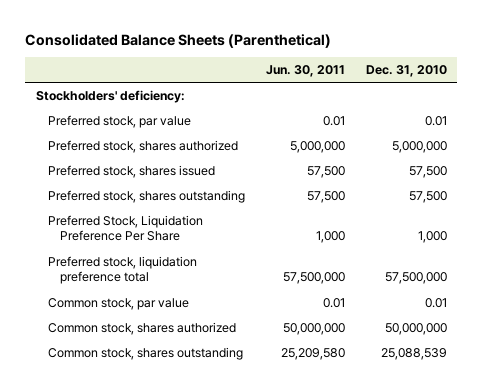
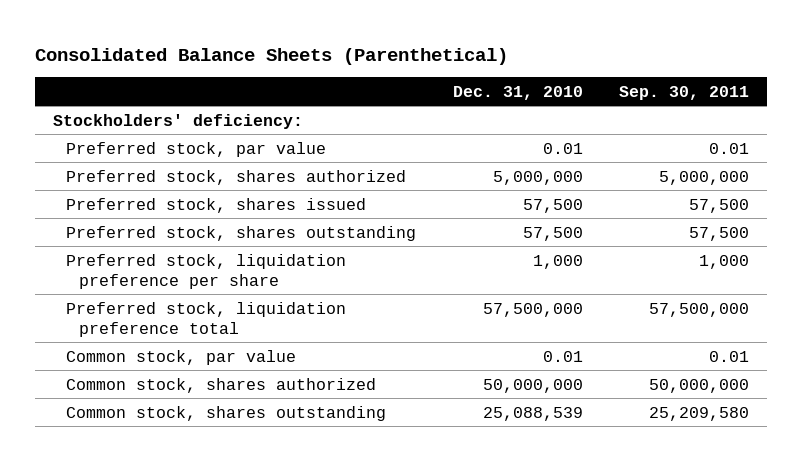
[265,65,345,78] Jun. 30, 2011 -> none
none -> [619,85,750,100] Sep. 30, 2011
[47,215,203,242] Preferred Stock, Liquidation Preference Per Share -> [66,253,347,289] Preferred stock, liquidation preference per share

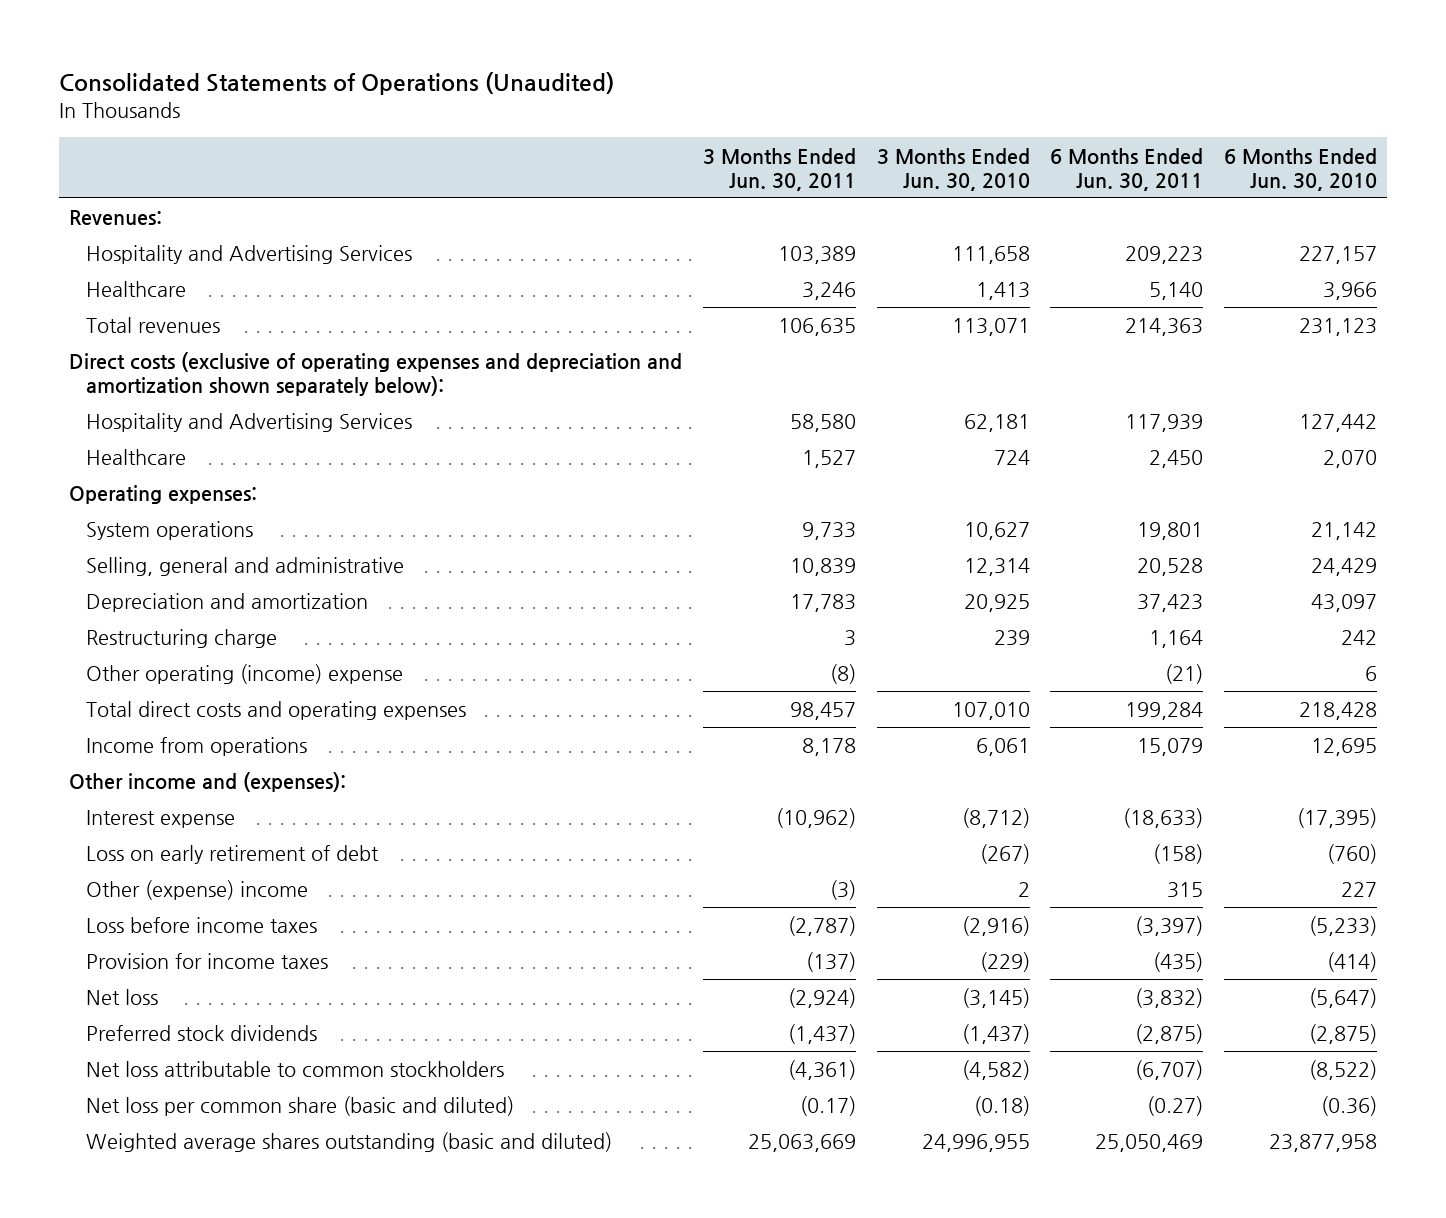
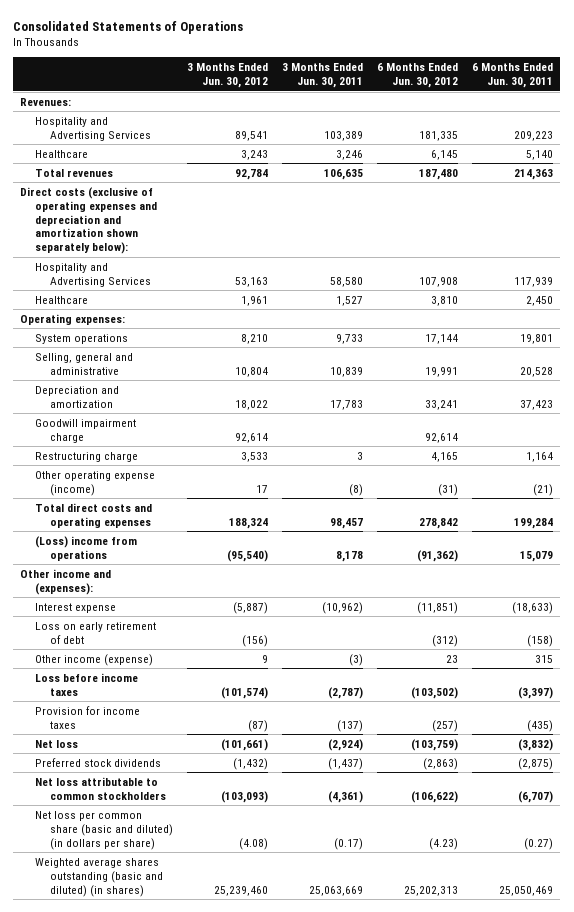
[59,72,615,96] Consolidated Statements of Operations (Unaudited) -> [13,20,244,34] Consolidated Statements of Operations
[876,147,1030,191] 3 Months Ended Jun. 30, 2010 -> none
[1223,147,1377,191] 6 Months Ended Jun. 30, 2010 -> none
none -> [186,62,268,88] 3 Months Ended Jun. 30, 2012
none -> [377,62,459,88] 6 Months Ended Jun. 30, 2012
none -> [35,418,137,443] Goodwill impairment charge
[86,664,404,685] Other operating (income) expense -> [35,470,156,496] Other operating expense (income)
[86,737,308,757] Income from operations -> [35,535,138,561] (Loss) income from operations
[86,880,309,901] Other (expense) income -> [35,653,154,666] Other income (expense)
[86,1096,515,1117] Net loss per common share (basic and diluted) -> [35,810,173,850] Net loss per common share (basic and diluted) (in dollars per share)
[86,1132,613,1153] Weighted average shares outstanding (basic and diluted) -> [35,857,163,897] Weighted average shares outstanding (basic and diluted) (in shares)

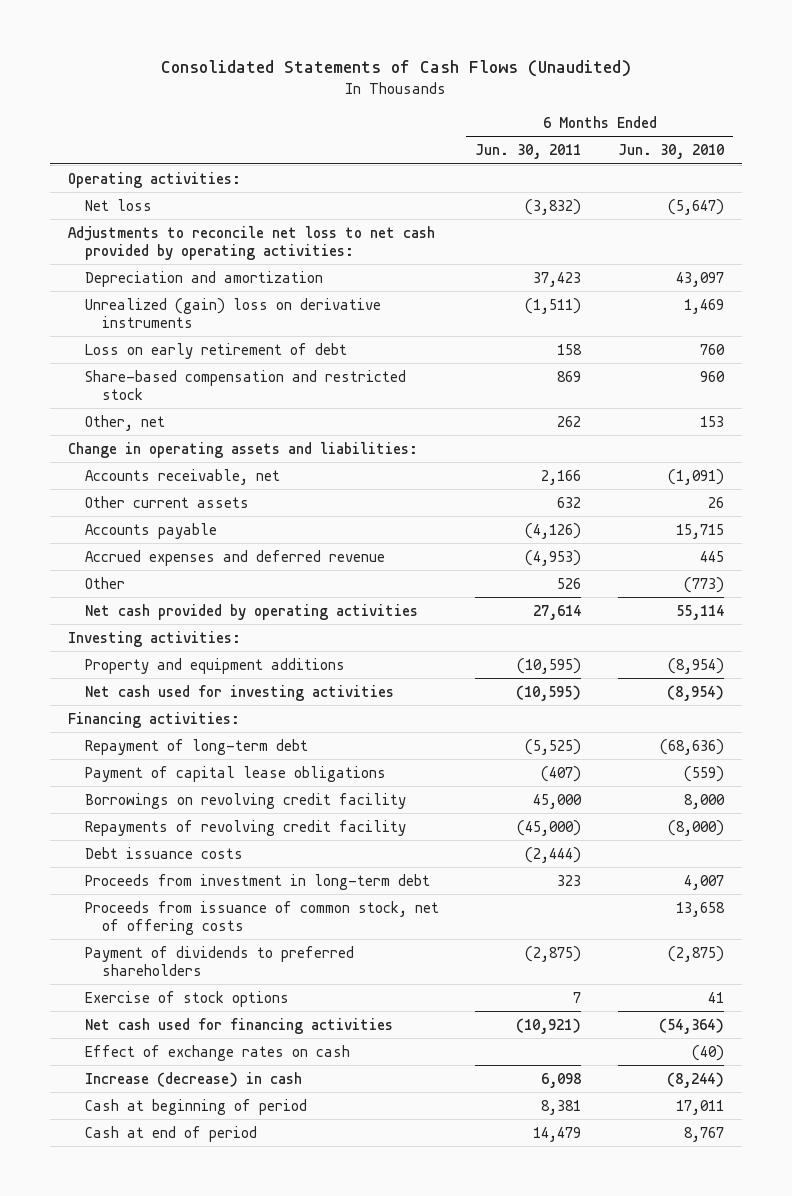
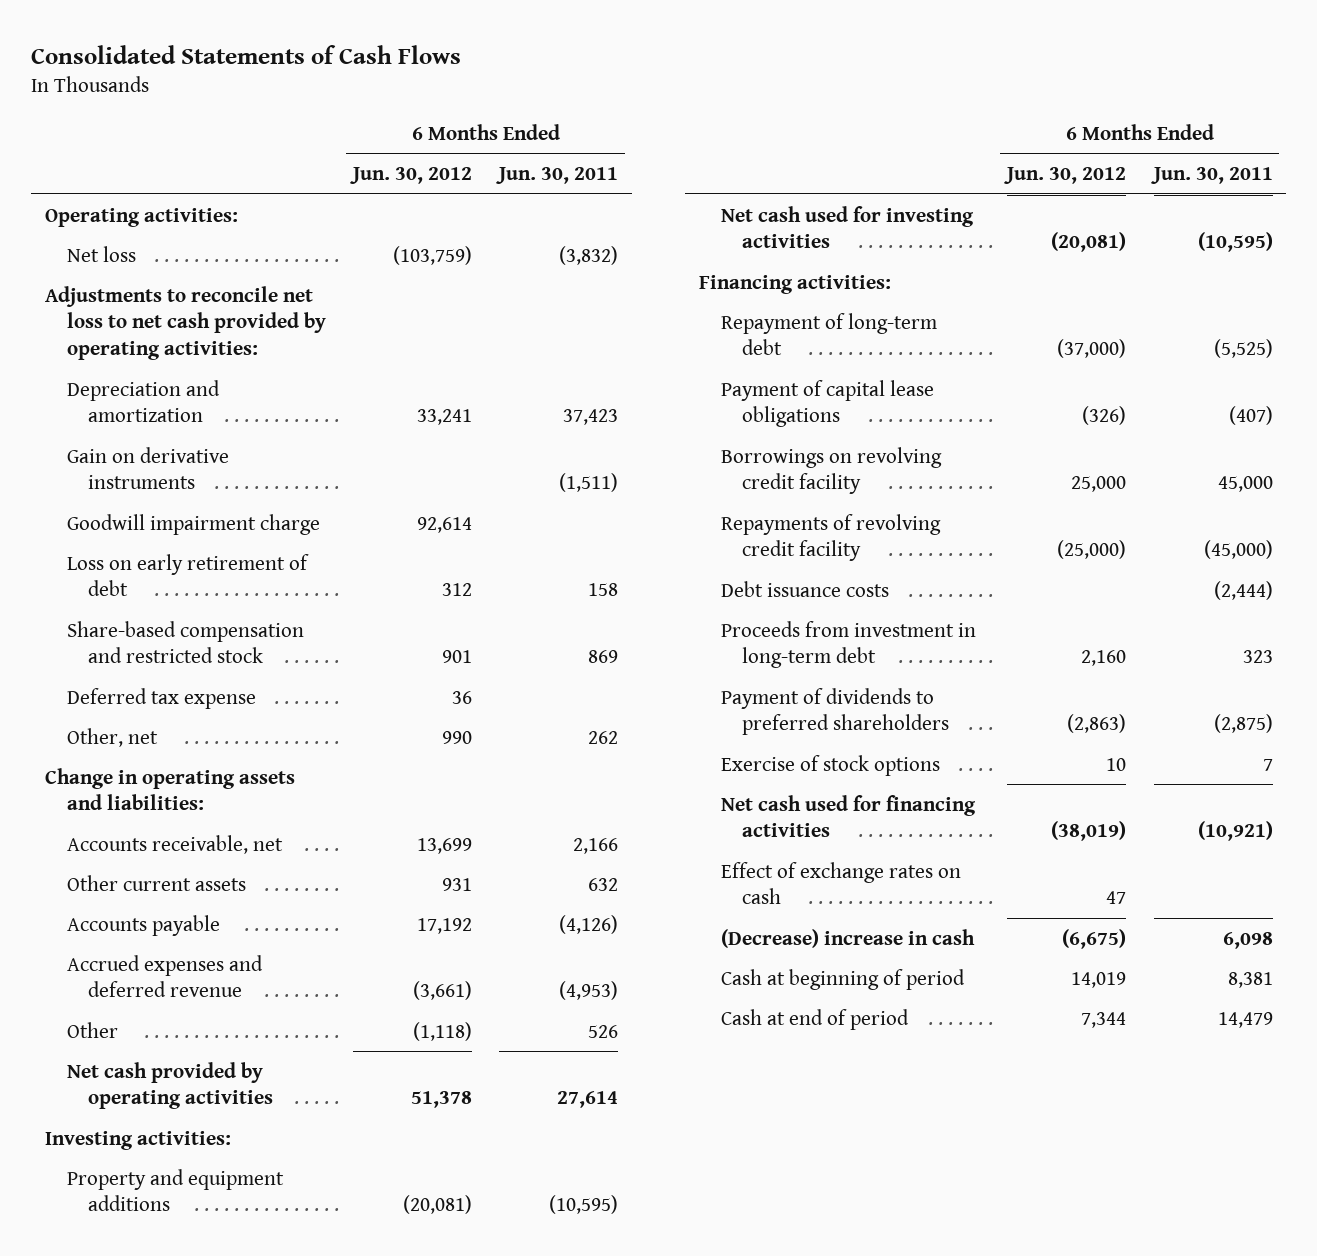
[160,60,631,78] Consolidated Statements of Cash Flows (Unaudited) -> [30,44,461,64] Consolidated Statements of Cash Flows
[617,144,724,160] Jun. 30, 2010 -> none
none -> [350,167,473,185] Jun. 30, 2012
[84,297,381,328] Unrealized (gain) loss on derivative instruments -> [66,446,229,490] Gain on derivative instruments
none -> [66,513,320,535] Goodwill impairment charge
none -> [66,687,256,709] Deferred tax expense
[84,900,439,935] Proceeds from issuance of common stock, net of offering costs -> none
[84,1071,302,1087] Increase (decrease) in cash -> [720,928,975,948] (Decrease) increase in cash

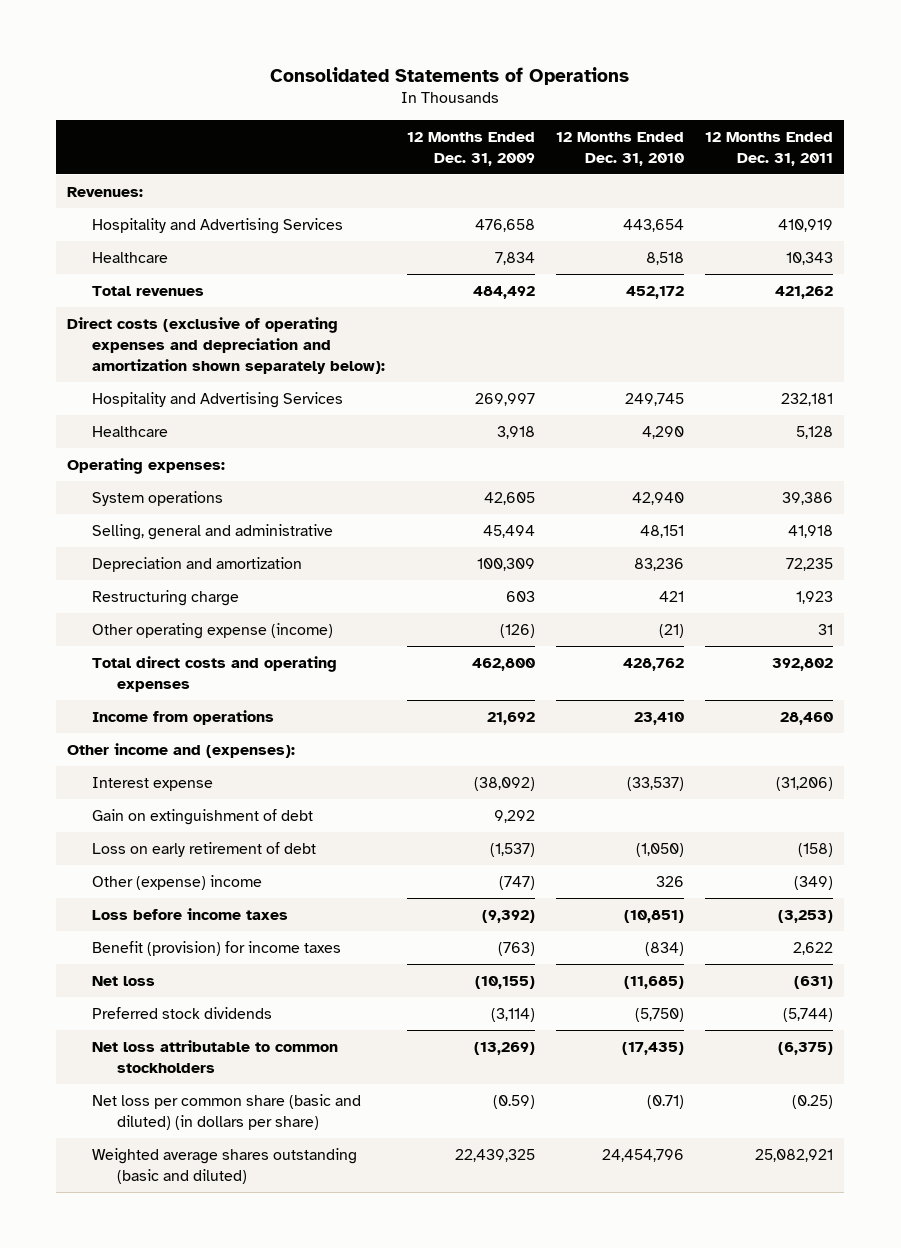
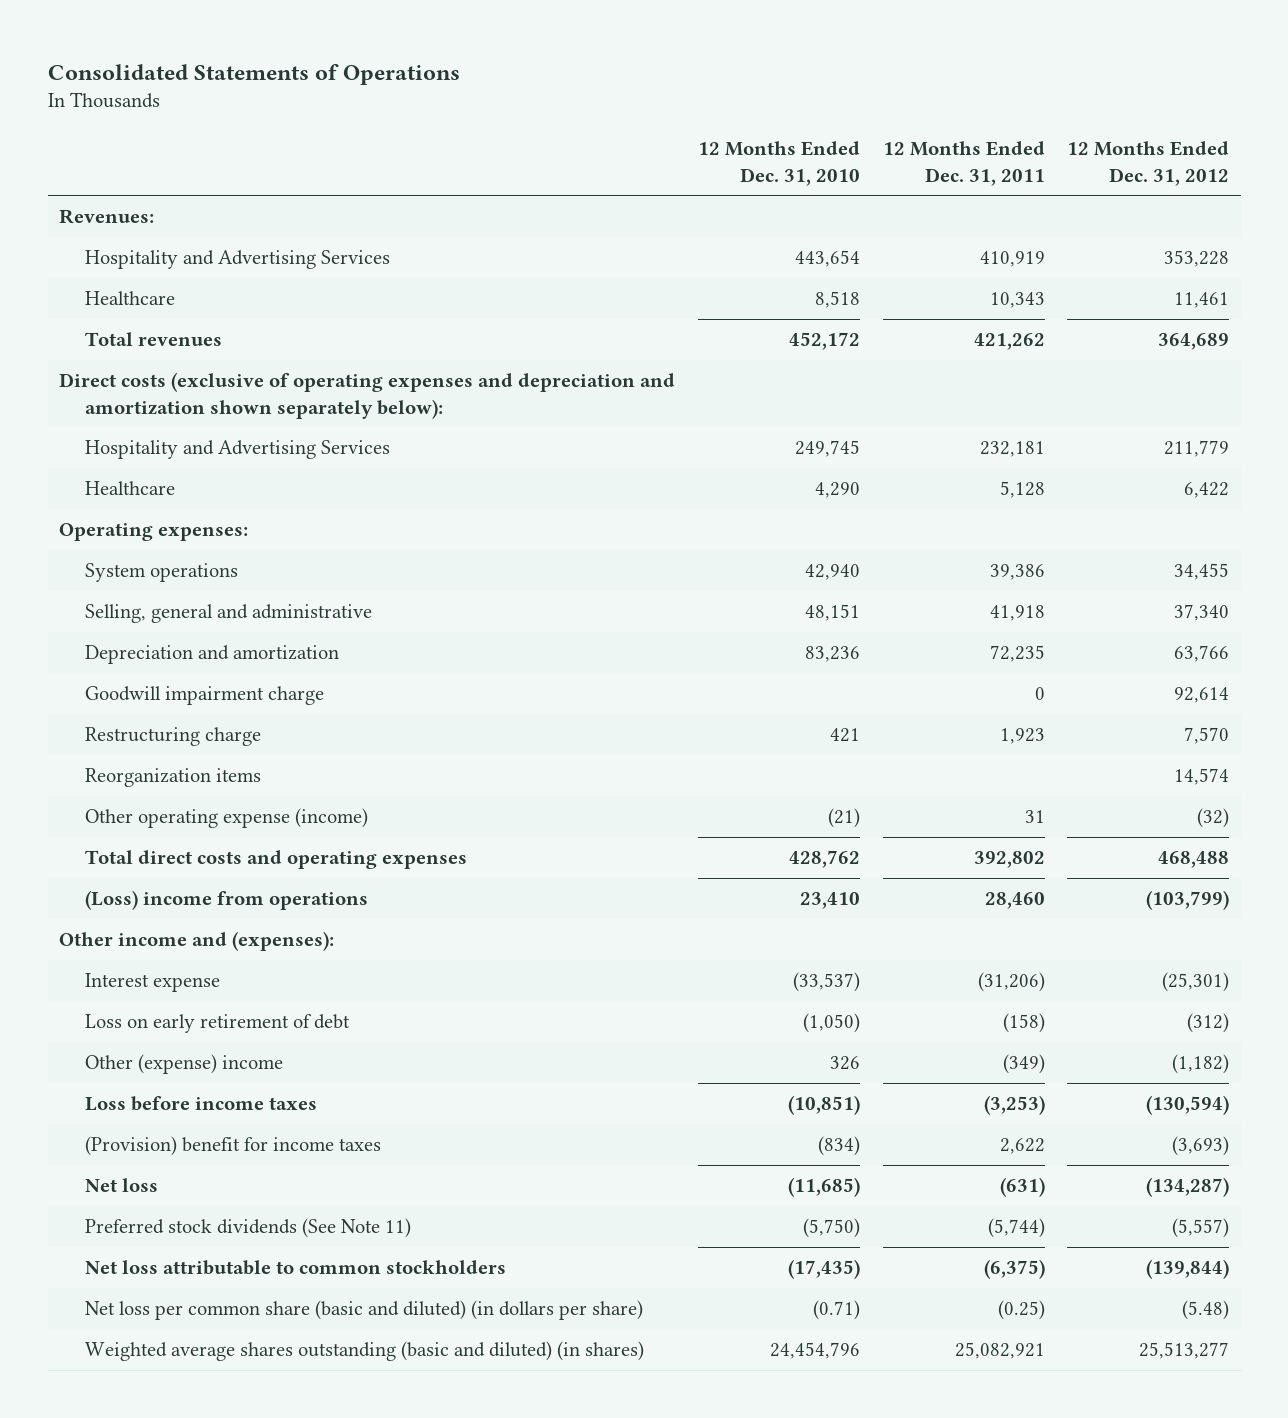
[406,131,535,166] 12 Months Ended Dec. 31, 2009 -> none
none -> [1067,141,1230,186] 12 Months Ended Dec. 31, 2012
none -> [84,686,324,706] Goodwill impairment charge
none -> [84,768,261,788] Reorganization items
[92,710,275,726] Income from operations -> [84,890,368,911] (Loss) income from operations
[92,809,314,826] Gain on extinguishment of debt -> none
[92,941,342,957] Benefit (provision) for income taxes -> [84,1136,381,1157] (Provision) benefit for income taxes
[92,1007,273,1020] Preferred stock dividends -> [84,1218,411,1239] Preferred stock dividends (See Note 11)
[92,1148,358,1185] Weighted average shares outstanding (basic and diluted) -> [84,1341,644,1362] Weighted average shares outstanding (basic and diluted) (in shares)

